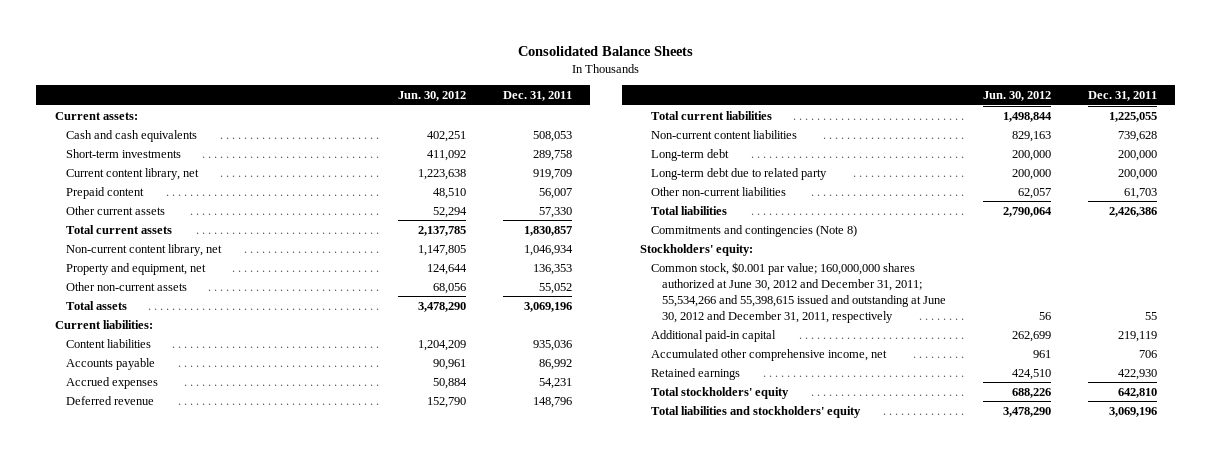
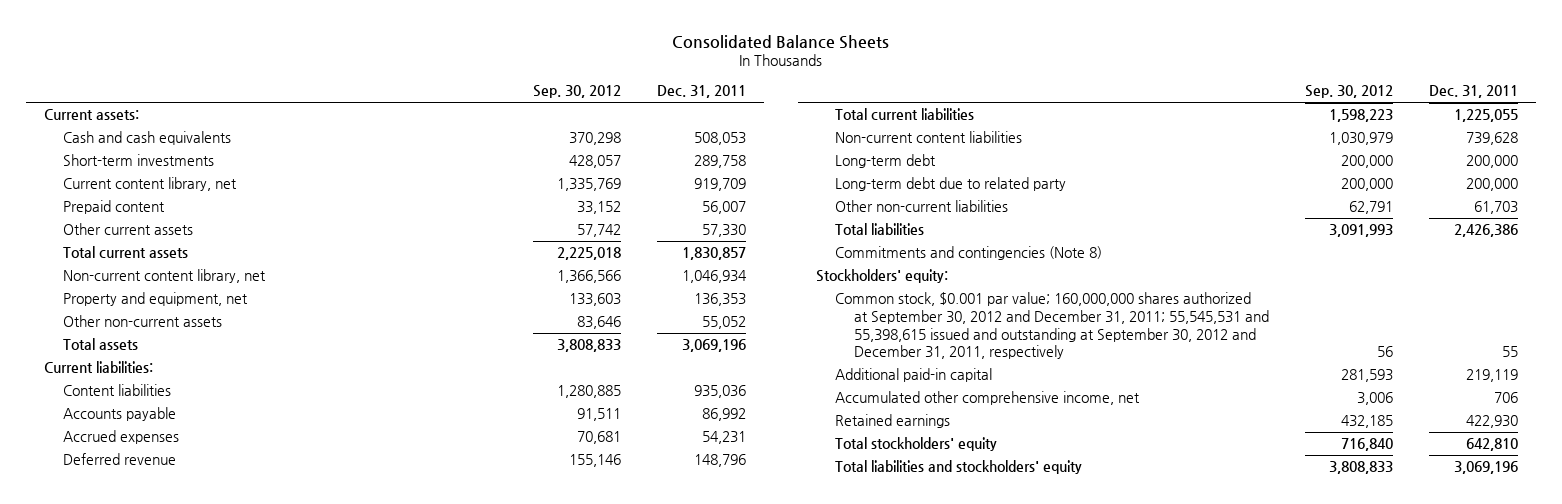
[397,91,466,102] Jun. 30, 2012 -> none
none -> [533,85,622,99] Sep. 30, 2012
[651,261,947,323] Common stock, $0.001 par value; 160,000,000 shares authorized at June 30, 2012 and December 31, 2011; 55,534,266 and 55,398,615 issued and outstanding at June 30, 2012 and December 31, 2011, respectively -> [835,292,1270,360] Common stock, $0.001 par value; 160,000,000 shares authorized at September 30, 2012 and December 31, 2011; 55,545,531 and 55,398,615 issued and outstanding at September 30, 2012 and December 31, 2011, respectively

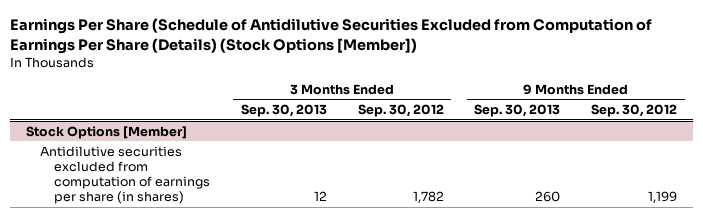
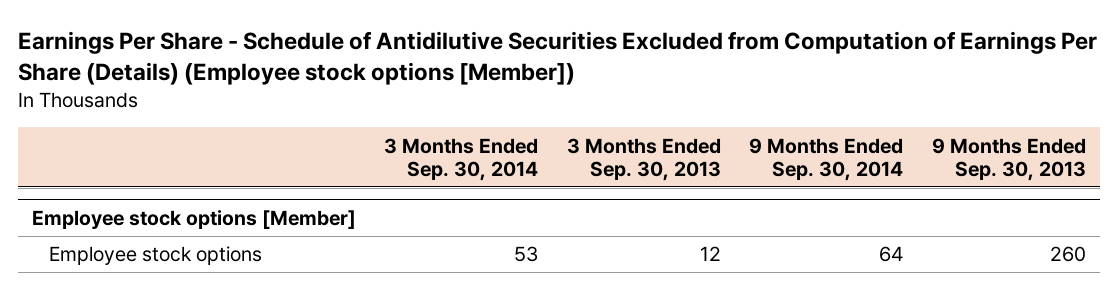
[10,17,653,54] Earnings Per Share (Schedule of Antidilutive Securities Excluded from Computation of Earnings Per Share (Details) (Stock Options [Member]) -> [17,30,1097,86] Earnings Per Share - Schedule of Antidilutive Securities Excluded from Computation of Earnings Per Share (Details) (Employee stock options [Member])
[357,104,444,118] Sep. 30, 2012 -> none
[591,104,678,118] Sep. 30, 2012 -> none
none -> [384,137,539,182] 3 Months Ended Sep. 30, 2014
none -> [749,137,904,182] 9 Months Ended Sep. 30, 2014
[25,125,187,139] Stock Options [Member] -> [31,209,356,229] Employee stock options [Member]
[39,145,210,205] Antidilutive securities excluded from computation of earnings per share (in shares) -> [48,246,262,266] Employee stock options

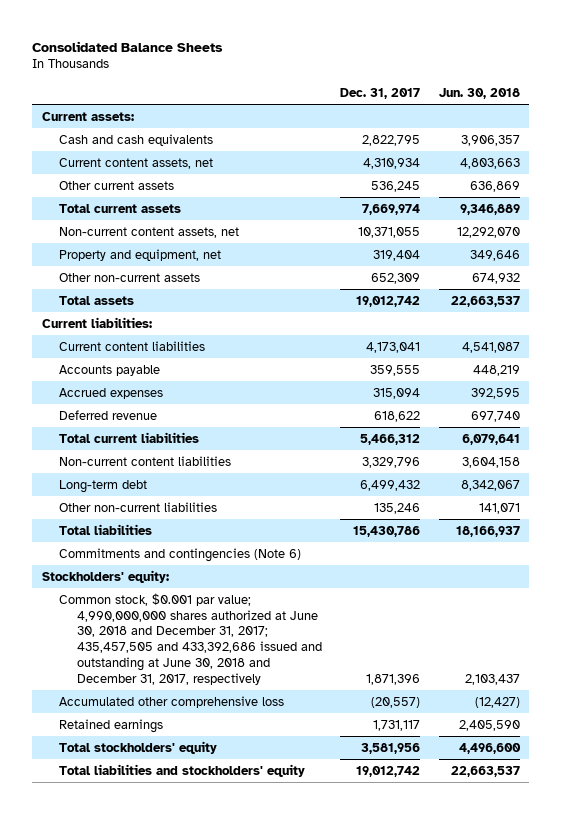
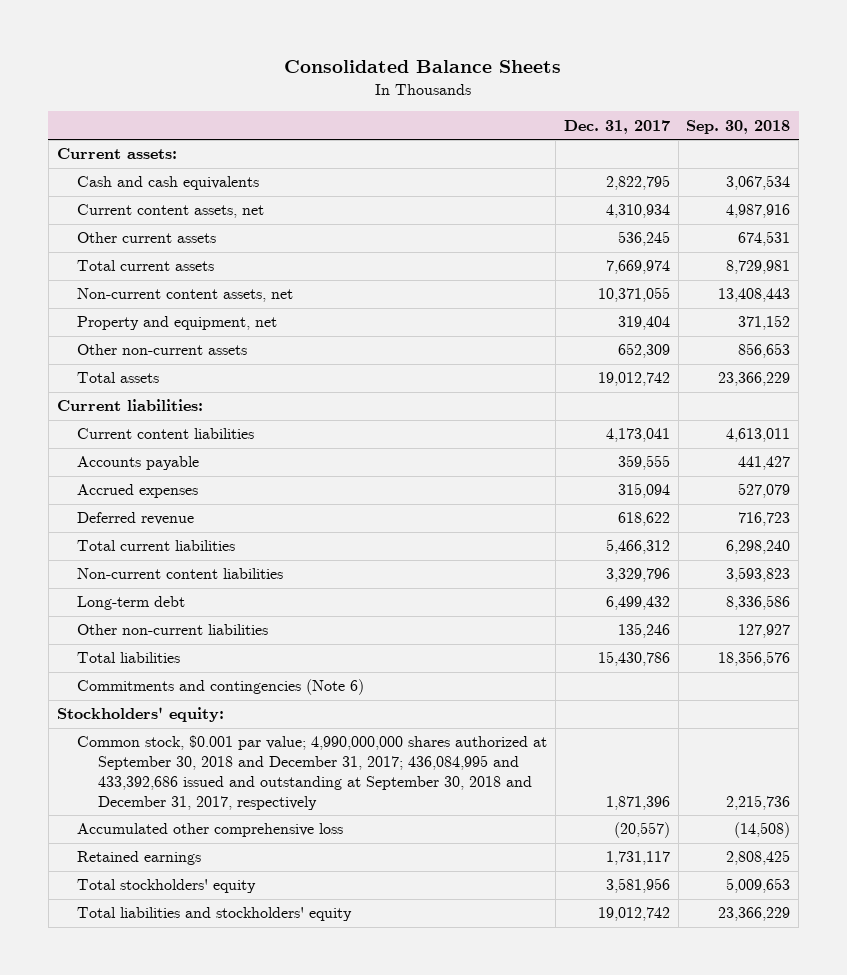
[438,87,520,99] Jun. 30, 2018 -> none
none -> [686,119,791,134] Sep. 30, 2018
[59,592,322,685] Common stock, $0.001 par value; 4,990,000,000 shares authorized at June 30, 2018 and December 31, 2017; 435,457,505 and 433,392,686 issued and outstanding at June 30, 2018 and December 31, 2017, respectively -> [77,735,548,810] Common stock, $0.001 par value; 4,990,000,000 shares authorized at September 30, 2018 and December 31, 2017; 436,084,995 and 433,392,686 issued and outstanding at September 30, 2018 and December 31, 2017, respectively

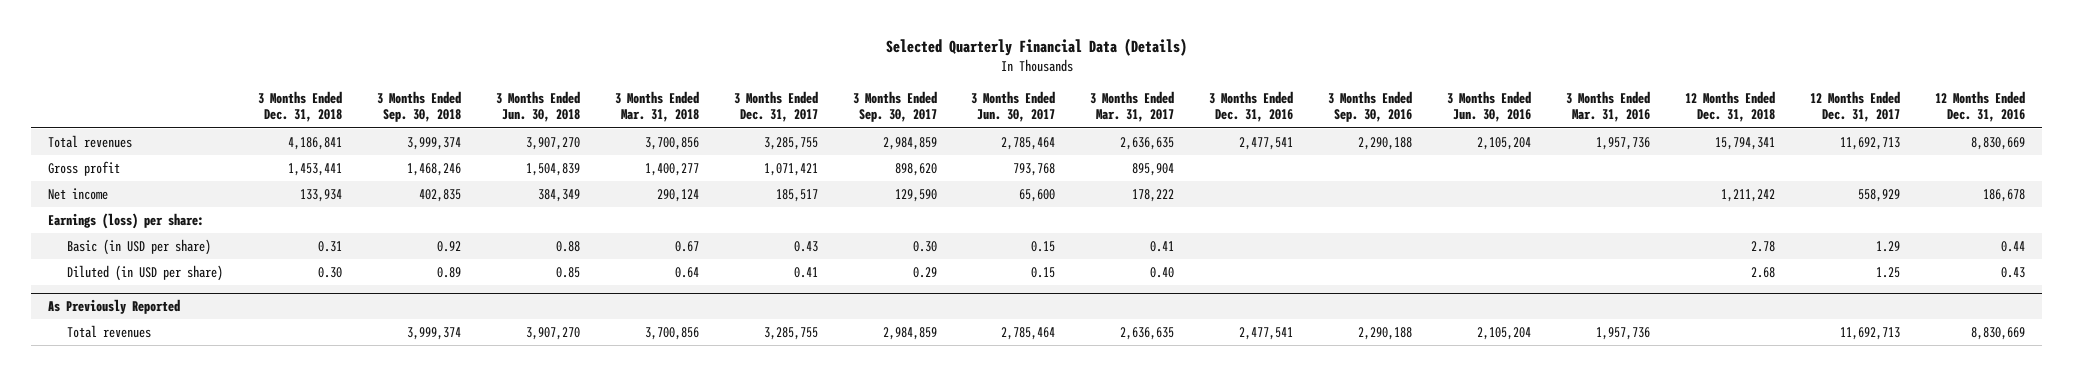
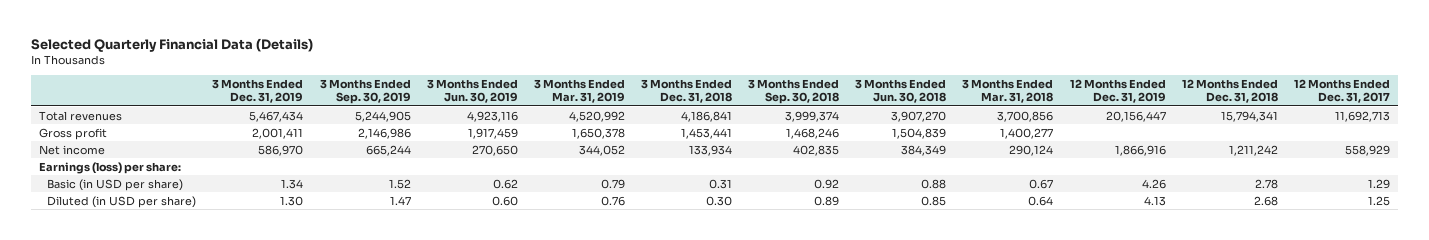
[733,91,818,123] 3 Months Ended Dec. 31, 2017 -> none
[852,91,937,123] 3 Months Ended Sep. 30, 2017 -> none
[971,91,1056,123] 3 Months Ended Jun. 30, 2017 -> none
[1090,91,1175,123] 3 Months Ended Mar. 31, 2017 -> none
[1209,91,1294,123] 3 Months Ended Dec. 31, 2016 -> none
[1328,91,1413,123] 3 Months Ended Sep. 30, 2016 -> none
[1447,91,1532,123] 3 Months Ended Jun. 30, 2016 -> none
[1566,91,1651,123] 3 Months Ended Mar. 31, 2016 -> none
[1934,91,2025,123] 12 Months Ended Dec. 31, 2016 -> none
none -> [212,78,304,104] 3 Months Ended Dec. 31, 2019
none -> [319,78,411,105] 3 Months Ended Sep. 30, 2019
none -> [426,78,518,104] 3 Months Ended Jun. 30, 2019
none -> [533,78,625,104] 3 Months Ended Mar. 31, 2019
none -> [1069,78,1166,104] 12 Months Ended Dec. 31, 2019
[48,299,181,315] As Previously Reported -> none
[66,324,151,338] Total revenues -> none

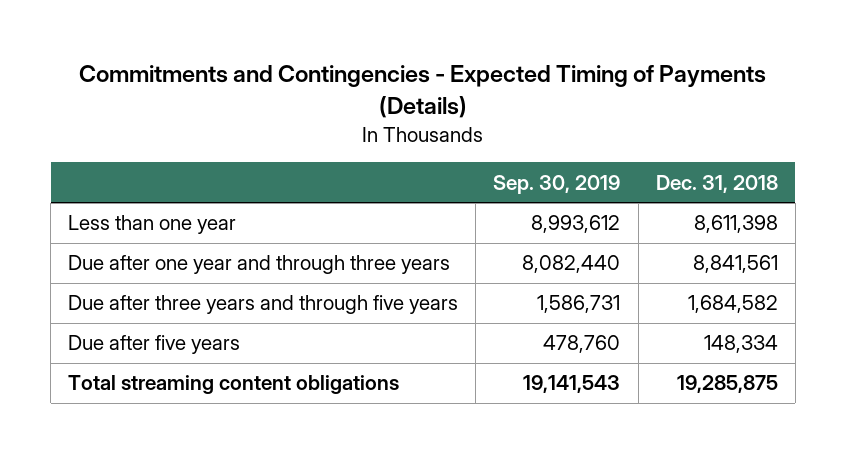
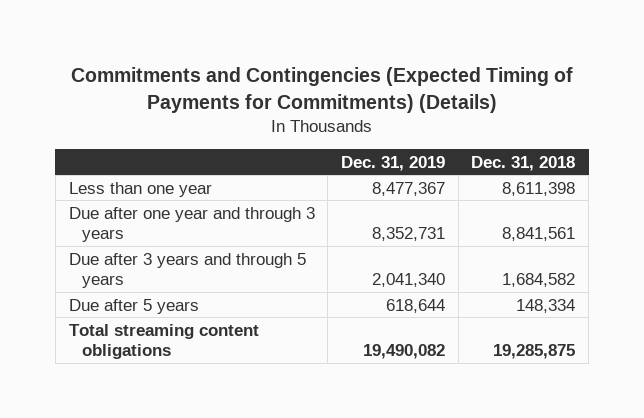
[78,65,766,119] Commitments and Contingencies - Expected Timing of Payments (Details) -> [70,66,573,113] Commitments and Contingencies (Expected Timing of Payments for Commitments) (Details)
[493,174,621,194] Sep. 30, 2019 -> none
none -> [340,155,445,171] Dec. 31, 2019
[68,255,451,275] Due after one year and through three years -> [68,206,315,242] Due after one year and through 3 years
[68,295,459,315] Due after three years and through five years -> [68,252,306,288] Due after 3 years and through 5 years
[68,335,241,355] Due after five years -> [68,298,199,314] Due after 5 years

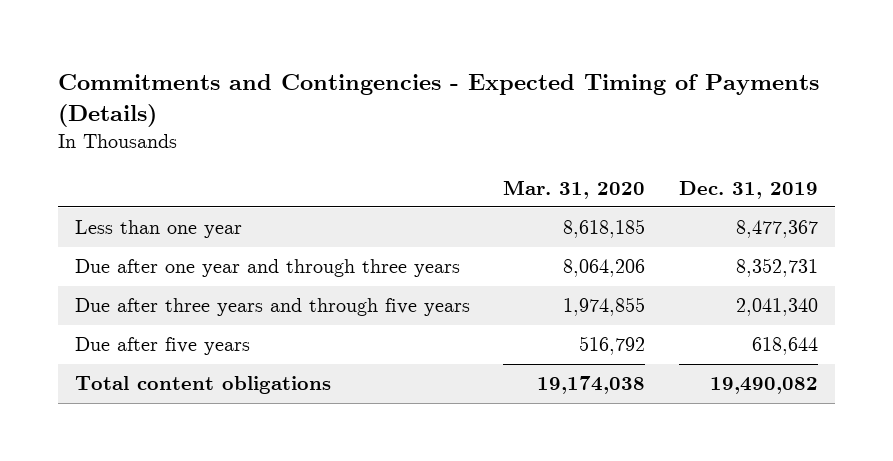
[70,66,573,113] Commitments and Contingencies (Expected Timing of Payments for Commitments) (Details) -> [58,73,820,127] Commitments and Contingencies - Expected Timing of Payments (Details)
[471,155,576,171] Dec. 31, 2018 -> none
none -> [503,179,646,199] Mar. 31, 2020
[68,206,315,242] Due after one year and through 3 years -> [75,259,461,278] Due after one year and through three years
[68,252,306,288] Due after 3 years and through 5 years -> [75,298,471,317] Due after three years and through five years
[68,298,199,314] Due after 5 years -> [75,337,251,356] Due after five years
[68,323,259,359] Total streaming content obligations -> [75,376,332,395] Total content obligations

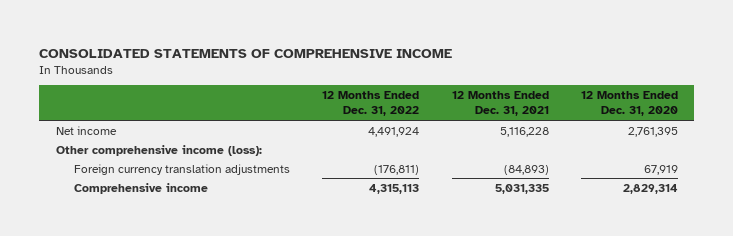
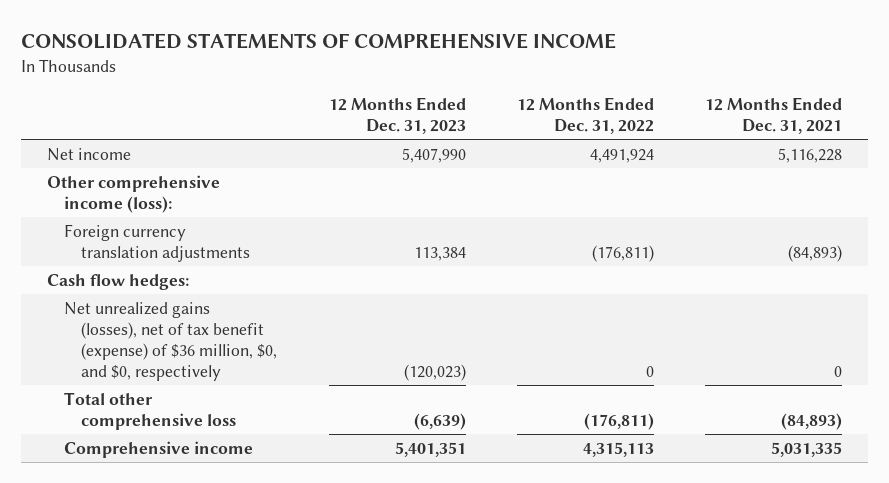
[580,91,678,117] 12 Months Ended Dec. 31, 2020 -> none
none -> [328,96,466,134] 12 Months Ended Dec. 31, 2023
none -> [46,273,189,290] Cash flow hedges:
none -> [63,301,278,381] Net unrealized gains (losses), net of tax benefit (expense) of $36 million, $0, and $0, respectively
none -> [63,391,237,430] Total other comprehensive loss

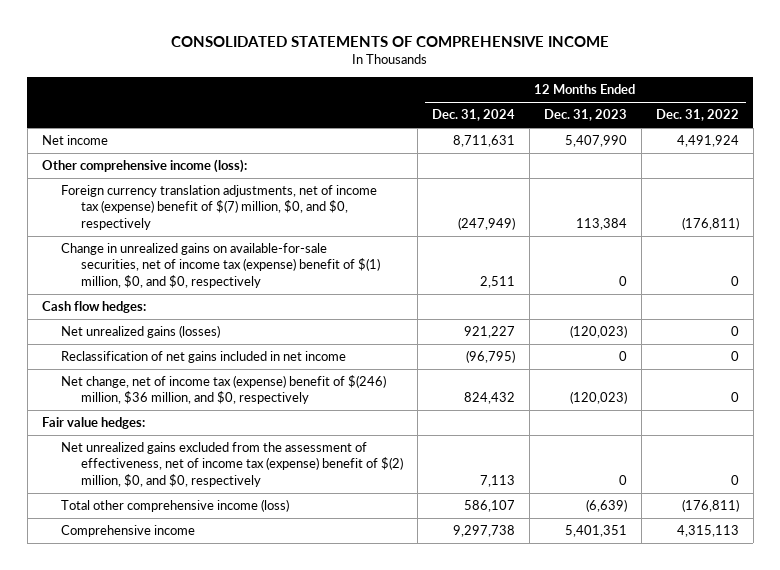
[705,96,843,134] 12 Months Ended Dec. 31, 2021 -> none
none -> [431,109,515,122] Dec. 31, 2024
[63,223,251,262] Foreign currency translation adjustments -> [61,185,378,230] Foreign currency translation adjustments, net of income tax (expense) benefit of $(7) million, $0, and $0, respectively
none -> [61,243,380,288] Change in unrealized gains on available-for-sale securities, net of income tax (expense) benefit of $(1) million, $0, and $0, respectively
none -> [61,325,221,339] Net unrealized gains (losses)
none -> [61,351,347,364] Reclassification of net gains included in net income
[63,301,278,381] Net unrealized gains (losses), net of tax benefit (expense) of $36 million, $0, and $0, respectively -> [61,375,387,405] Net change, net of income tax (expense) benefit of $(246) million, $36 million, and $0, respectively
none -> [41,417,145,430] Fair value hedges:
none -> [61,442,403,487] Net unrealized gains excluded from the assessment of effectiveness, net of income tax (expense) benefit of $(2) million, $0, and $0, respectively
[63,391,237,430] Total other comprehensive loss -> [61,499,290,513] Total other comprehensive income (loss)

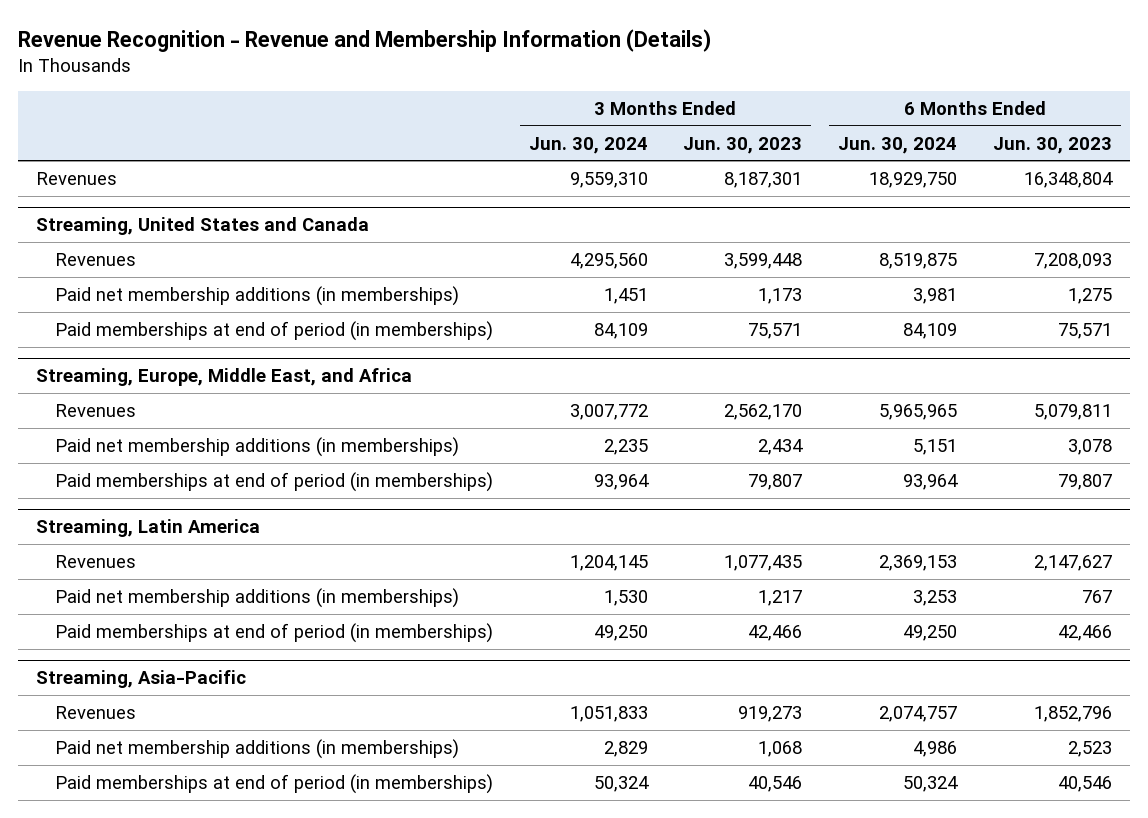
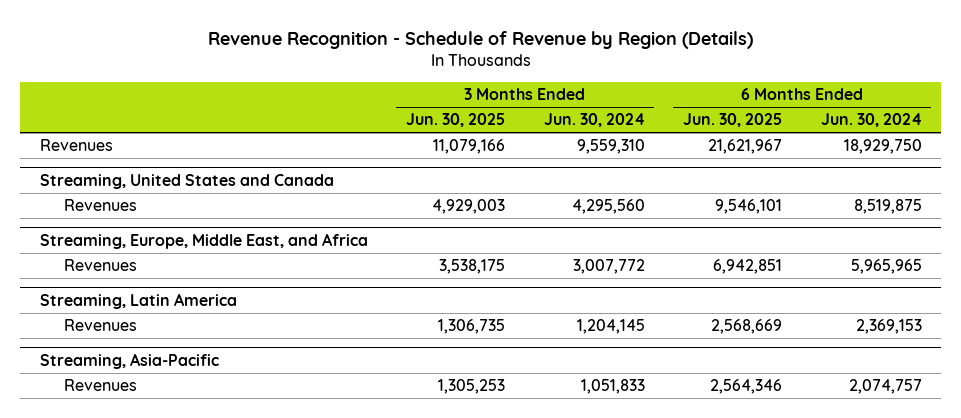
[18,29,712,53] Revenue Recognition - Revenue and Membership Information (Details) -> [207,30,753,49] Revenue Recognition - Schedule of Revenue by Region (Details)
[683,136,803,154] Jun. 30, 2023 -> none
[992,136,1112,154] Jun. 30, 2023 -> none
none -> [406,113,506,128] Jun. 30, 2025
none -> [683,113,783,128] Jun. 30, 2025
[54,285,459,306] Paid net membership additions (in memberships) -> none
[54,320,493,341] Paid memberships at end of period (in memberships) -> none
[54,436,459,457] Paid net membership additions (in memberships) -> none
[54,471,493,492] Paid memberships at end of period (in memberships) -> none
[54,587,459,608] Paid net membership additions (in memberships) -> none
[54,622,493,643] Paid memberships at end of period (in memberships) -> none
[54,738,459,759] Paid net membership additions (in memberships) -> none
[54,773,493,794] Paid memberships at end of period (in memberships) -> none

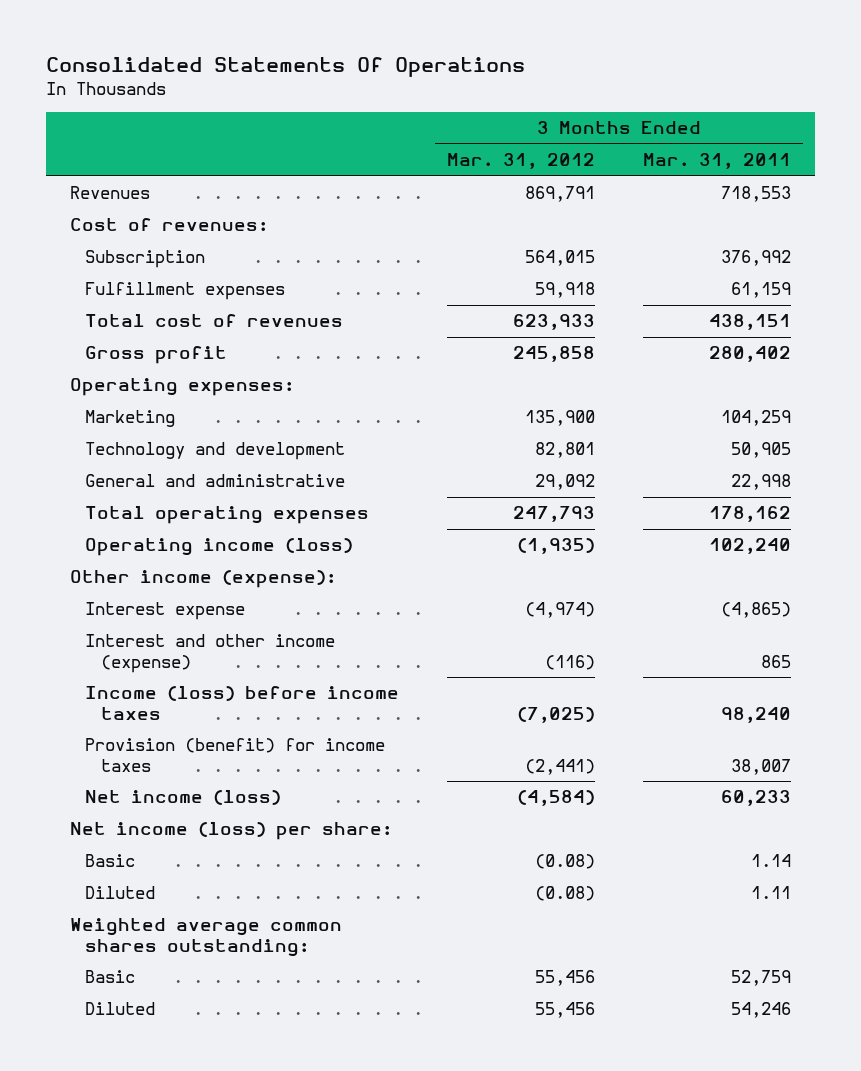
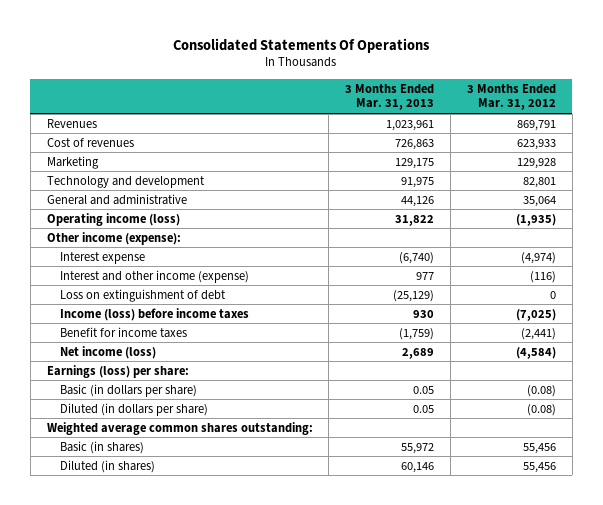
[643,153,792,170] Mar. 31, 2011 -> none
none -> [345,83,435,111] 3 Months Ended Mar. 31, 2013
[69,218,268,232] Cost of revenues: -> none
[85,250,206,269] Subscription -> none
[85,282,286,301] Fulfillment expenses -> none
[85,346,228,365] Gross profit -> none
[69,378,294,397] Operating expenses: -> none
[85,314,344,328] Total cost of revenues -> [46,137,134,147] Cost of revenues
[525,410,596,427] 135,900 -> [517,157,557,169] 129,928
[85,506,370,525] Total operating expenses -> none
[535,474,596,491] 29,092 -> [523,195,557,207] 35,064
none -> [59,288,226,302] Loss on extinguishment of debt
[85,738,386,772] Provision (benefit) for income taxes -> [59,326,187,338] Benefit for income taxes
[69,822,392,841] Net income (loss) per share: -> [46,364,189,378] Earnings (loss) per share:
[85,854,136,868] Basic -> [59,383,197,397] Basic (in dollars per share)
[85,886,156,900] Diluted -> [59,402,208,416] Diluted (in dollars per share)
[85,970,136,984] Basic -> [59,440,144,454] Basic (in shares)
[85,1002,156,1016] Diluted -> [59,459,155,473] Diluted (in shares)

